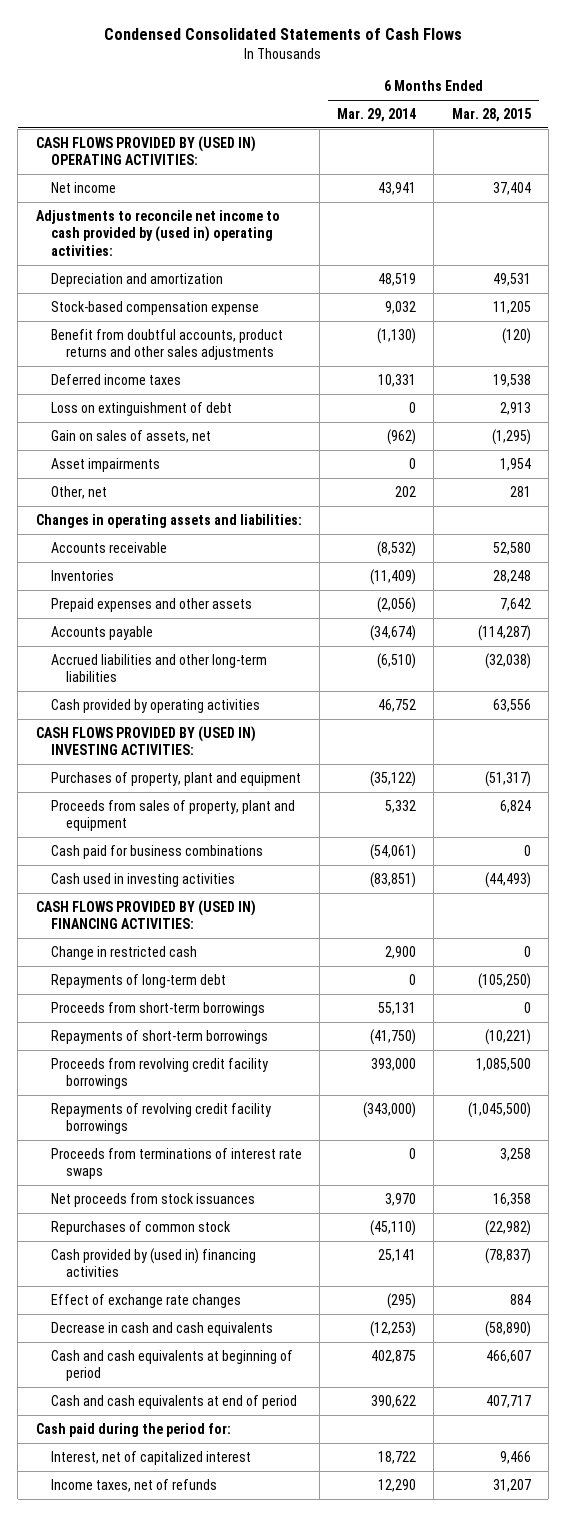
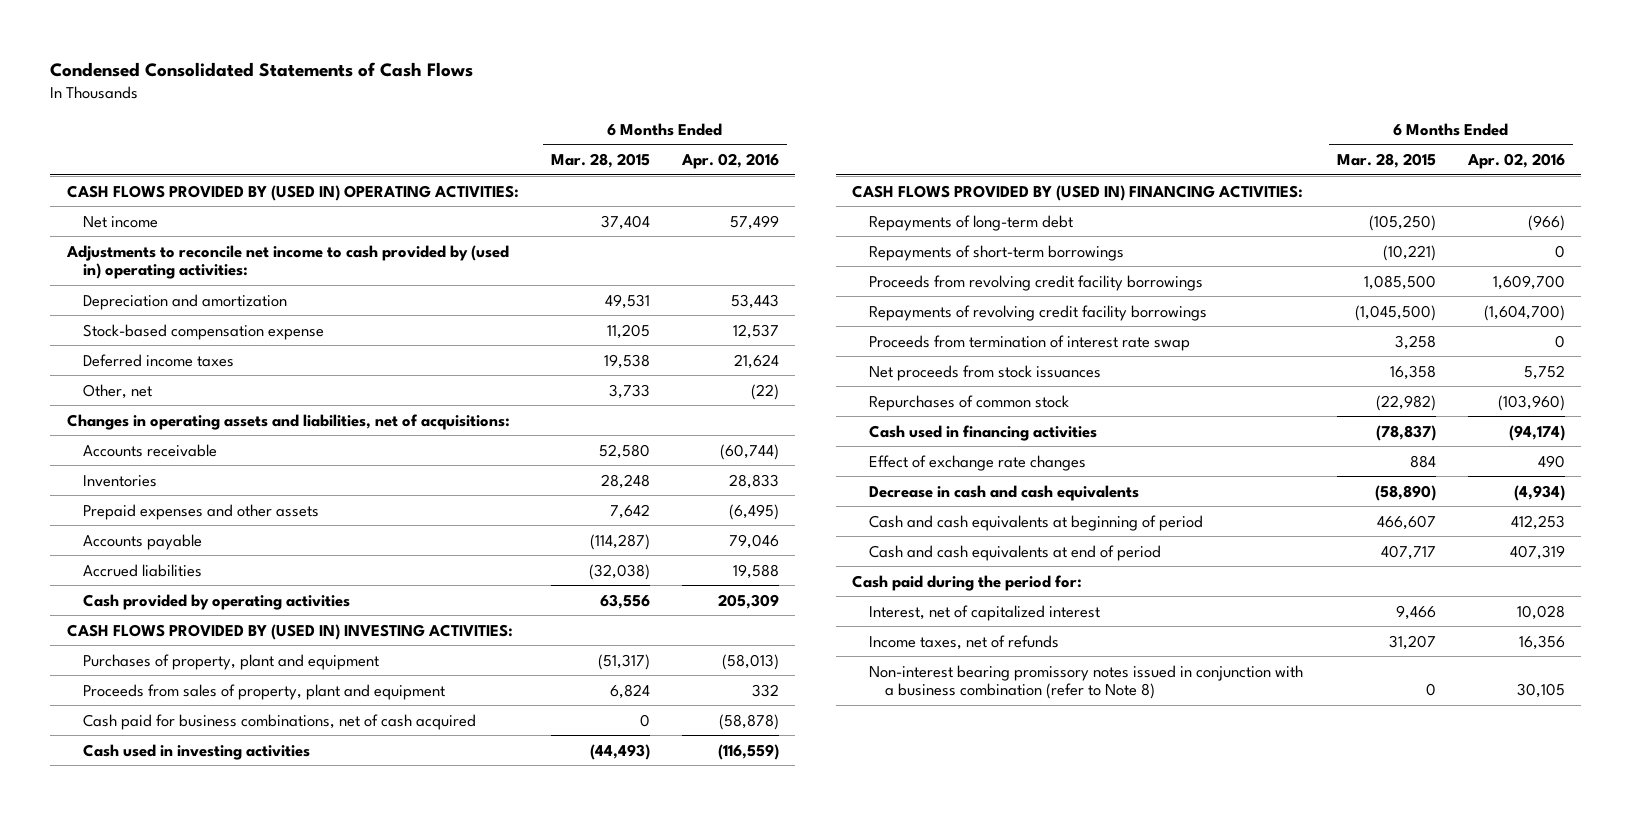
[337,107,417,122] Mar. 29, 2014 -> none
none -> [681,153,780,170] Apr. 02, 2016
[50,328,283,361] Benefit from doubtful accounts, product returns and other sales adjustments -> none
[50,401,232,416] Loss on extinguishment of debt -> none
[50,429,211,443] Gain on sales of assets, net -> none
[50,457,160,472] Asset impairments -> none
[509,485,531,497] 281 -> [608,383,650,399] 3,733
[35,513,302,528] Changes in operating assets and liabilities: -> [66,413,510,430] Changes in operating assets and liabilities, net of acquisitions:
[50,653,267,683] Accrued liabilities and other long-term liabilities -> [82,563,202,577] Accrued liabilities
[50,844,263,859] Cash paid for business combinations -> [82,713,476,730] Cash paid for business combinations, net of cash acquired
[50,945,197,960] Change in restricted cash -> none
[50,1001,265,1016] Proceeds from short-term borrowings -> none
[50,1147,302,1180] Proceeds from terminations of interest rate swaps -> [868,334,1190,351] Proceeds from termination of interest rate swap
[50,1247,256,1278] Cash provided by (used in) financing activities -> [868,424,1097,441] Cash used in financing activities
none -> [868,664,1303,700] Non-interest bearing promissory notes issued in conjunction with a business combination (refer to Note 8)

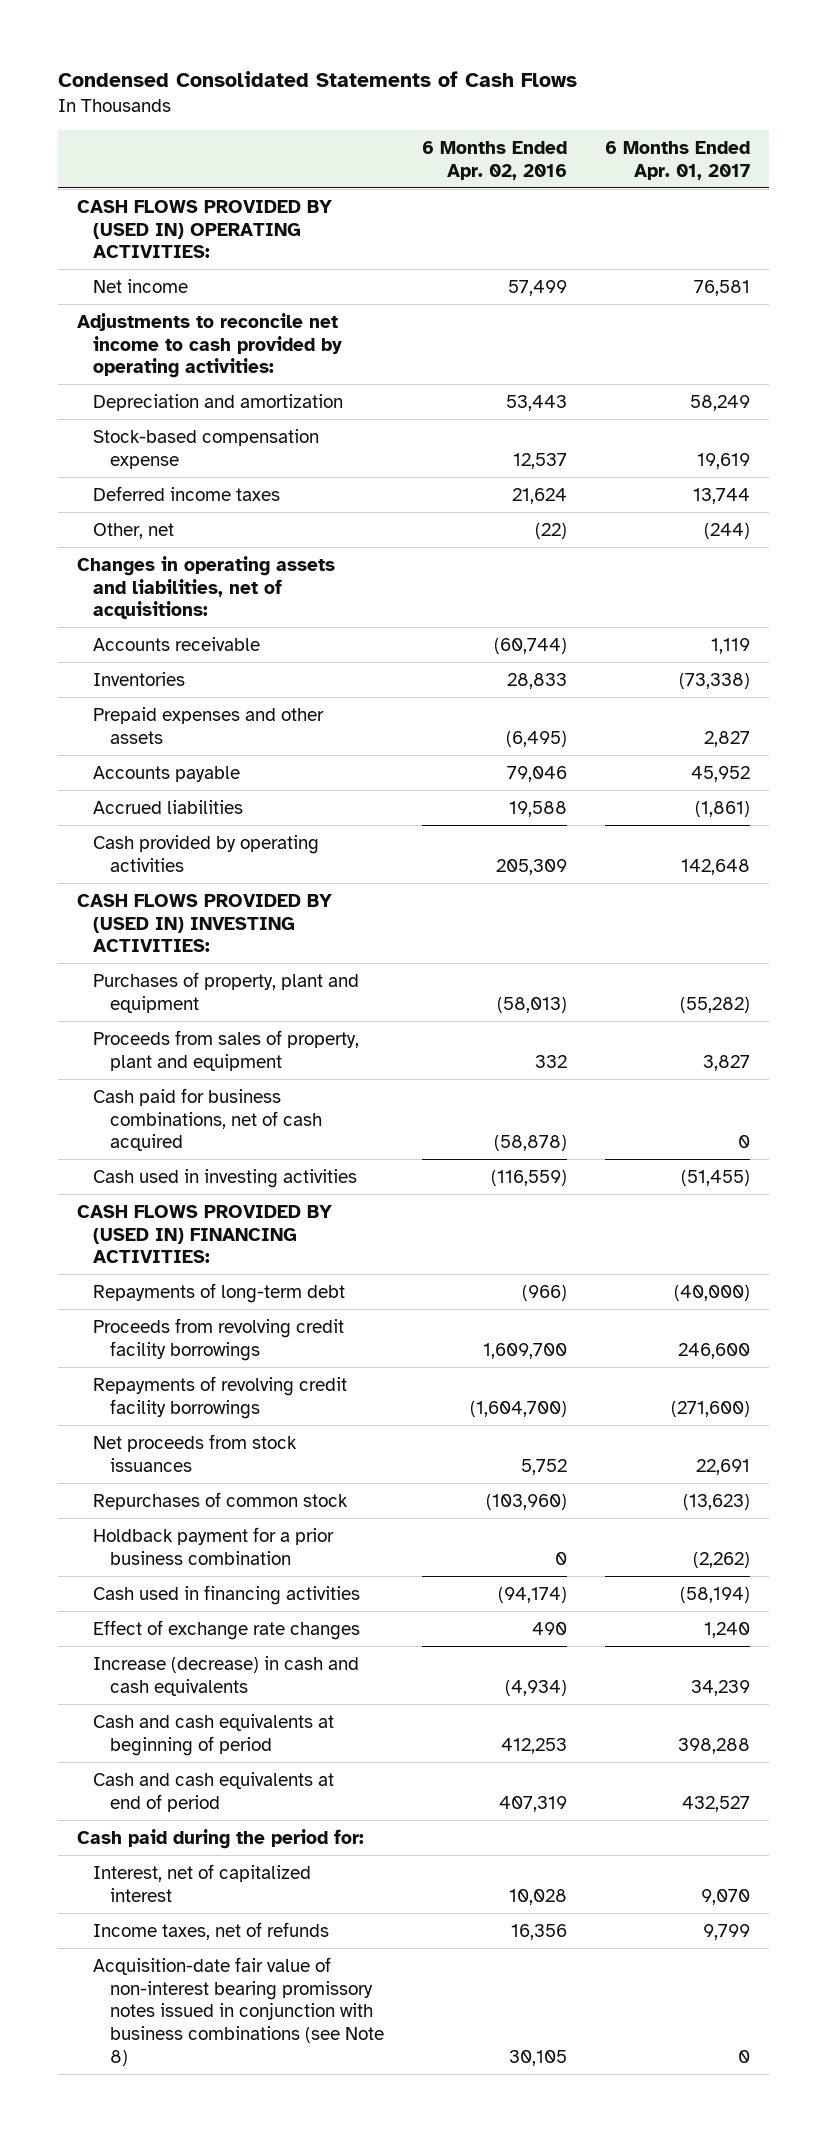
[550,153,650,169] Mar. 28, 2015 -> none
none -> [604,140,750,180] 6 Months Ended Apr. 01, 2017
[65,244,509,280] Adjustments to reconcile net income to cash provided by (used in) operating activities: -> [77,312,343,379] Adjustments to reconcile net income to cash provided by operating activities:
[868,244,1124,261] Repayments of short-term borrowings -> none
[868,334,1190,351] Proceeds from termination of interest rate swap -> none
none -> [93,1526,335,1565] Holdback payment for a prior business combination
[868,484,1139,501] Decrease in cash and cash equivalents -> [93,1655,360,1696] Increase (decrease) in cash and cash equivalents
[868,664,1303,700] Non-interest bearing promissory notes issued in conjunction with a business combination (refer to Note 8) -> [93,1956,384,2066] Acquisition-date fair value of non-interest bearing promissory notes issued in conjunction with business combinations (see Note 8)

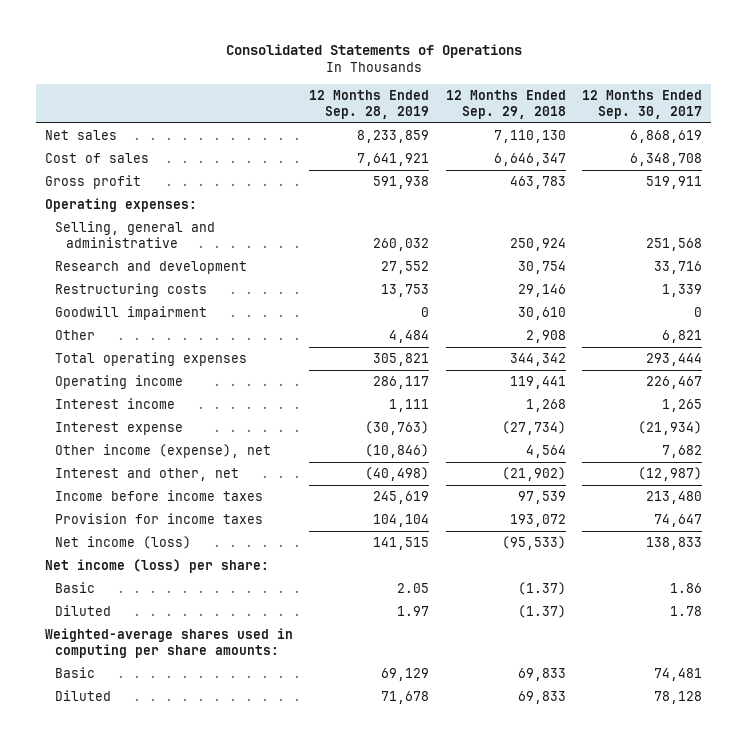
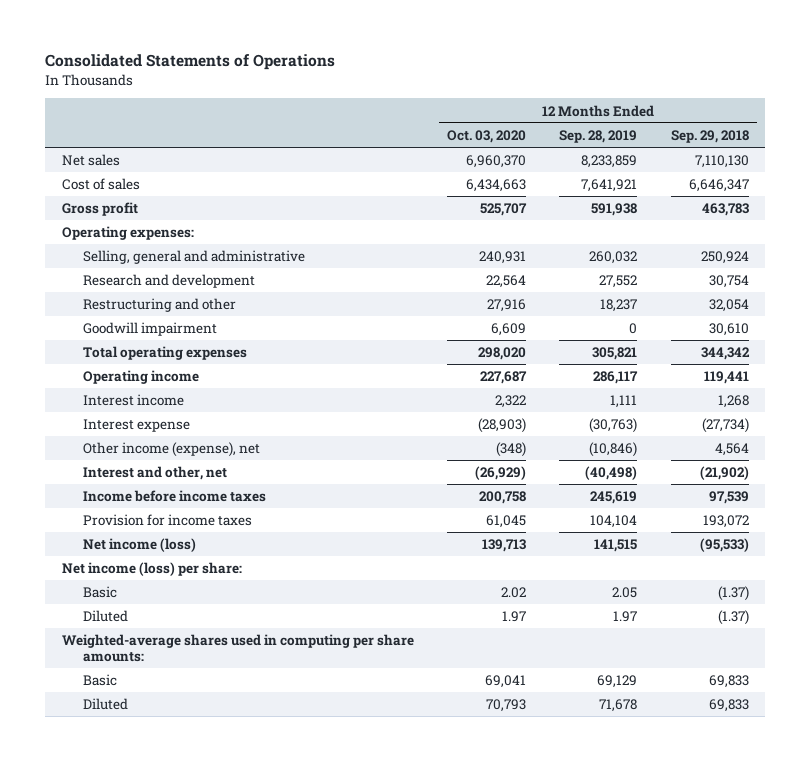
[582,90,703,119] 12 Months Ended Sep. 30, 2017 -> none
none -> [447,129,527,143] Oct. 03, 2020
[55,283,208,298] Restructuring costs -> none
none -> [83,298,237,313] Restructuring and other
[55,330,96,341] Other -> none

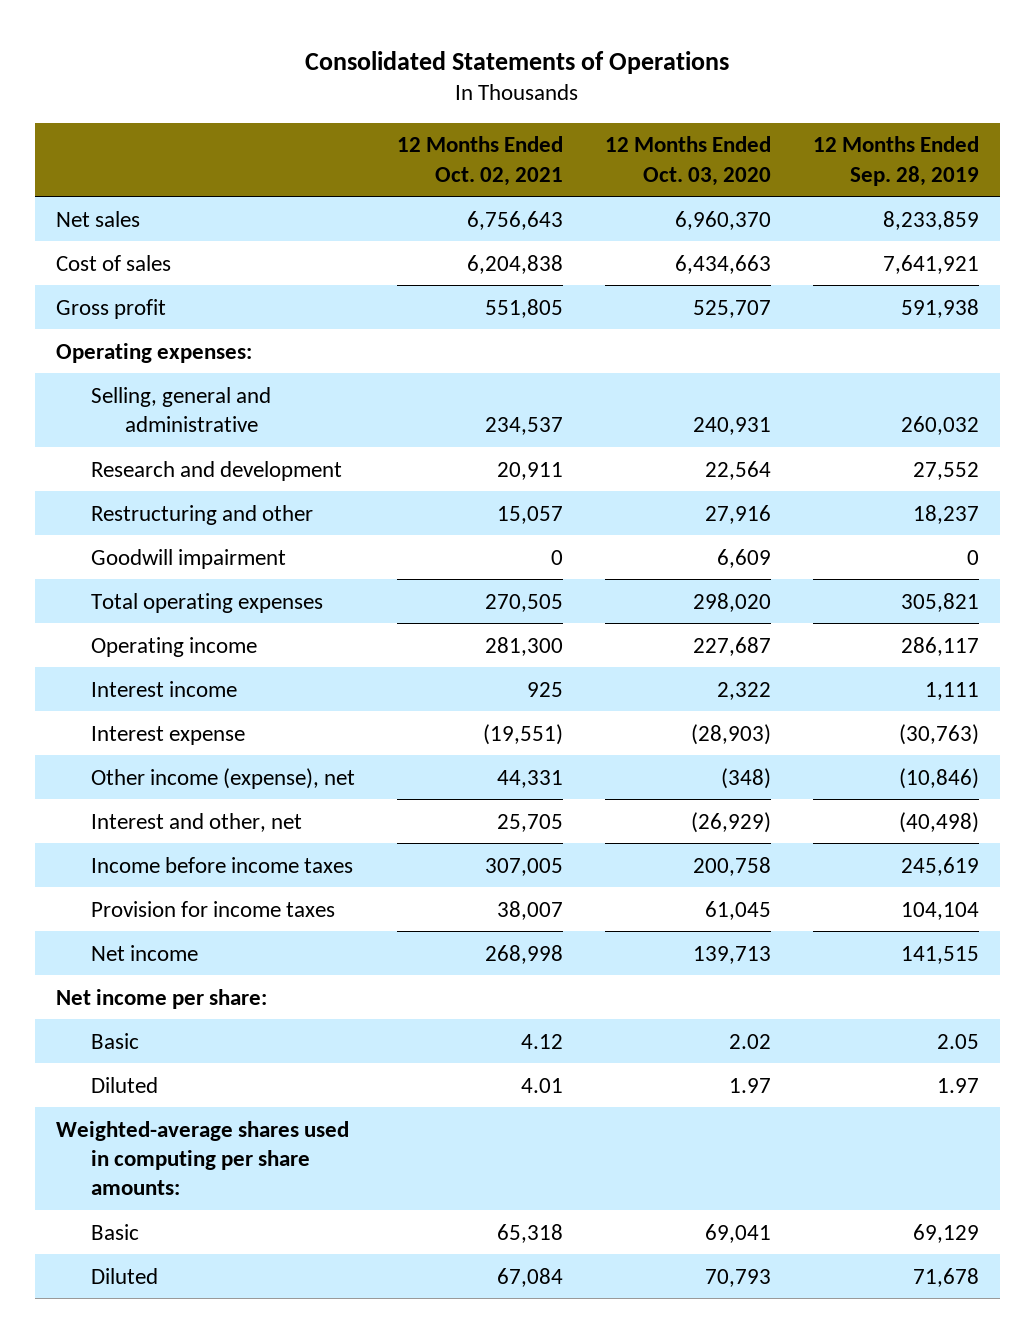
[670,129,749,143] Sep. 29, 2018 -> none
none -> [396,136,563,186] 12 Months Ended Oct. 02, 2021
[83,538,197,553] Net income (loss) -> [90,944,198,961] Net income
[61,562,242,577] Net income (loss) per share: -> [56,988,268,1009] Net income per share:

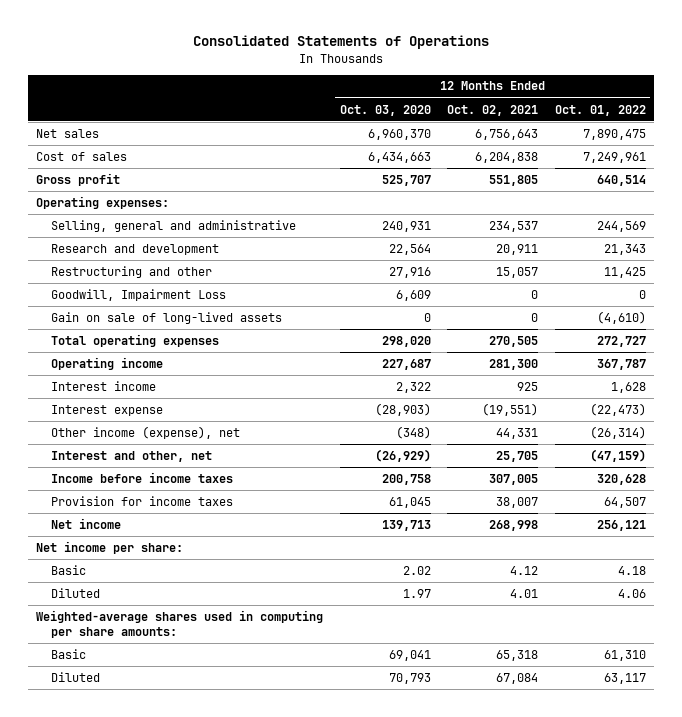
[812,136,979,186] 12 Months Ended Sep. 28, 2019 -> none
none -> [554,104,646,116] Oct. 01, 2022
[90,548,286,569] Goodwill impairment -> [51,288,227,301] Goodwill, Impairment Loss
none -> [51,311,283,324] Gain on sale of long-lived assets

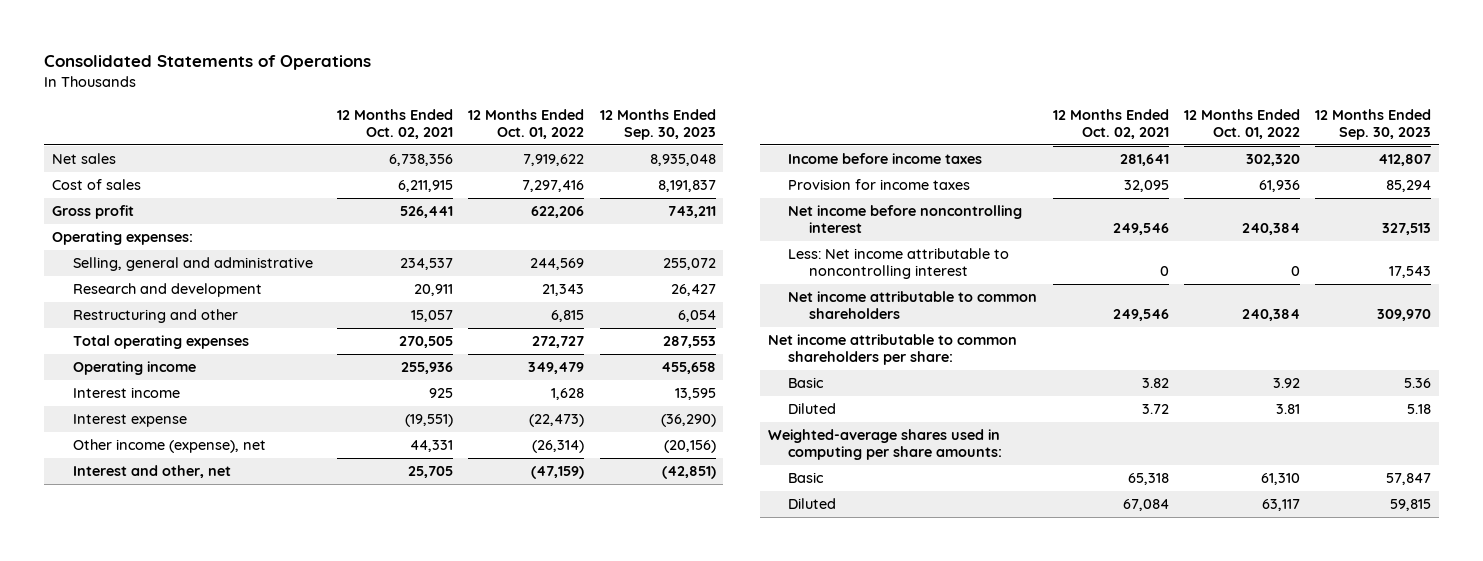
[339,104,431,116] Oct. 03, 2020 -> none
none -> [599,108,716,140] 12 Months Ended Sep. 30, 2023
[475,128,539,140] 6,756,643 -> [389,154,454,167] 6,738,356
[582,128,646,140] 7,890,475 -> [523,154,585,167] 7,919,622
[475,151,539,163] 6,204,838 -> [398,180,454,193] 6,211,915
[582,151,646,163] 7,249,961 -> [522,180,585,193] 7,297,416
[489,174,539,186] 551,805 -> [400,206,454,219] 526,441
[596,174,646,186] 640,514 -> [531,206,585,219] 622,206
[51,288,227,301] Goodwill, Impairment Loss -> none
[51,311,283,324] Gain on sale of long-lived assets -> none
[603,266,646,278] 11,425 -> [551,310,585,323] 6,815
[489,358,539,370] 281,300 -> [401,362,454,375] 255,936
[596,358,646,370] 367,787 -> [528,362,585,375] 349,479
[489,473,539,485] 307,005 -> [1119,154,1169,167] 281,641
[596,473,646,485] 320,628 -> [1246,154,1301,167] 302,320
[496,496,539,508] 38,007 -> [1123,180,1169,193] 32,095
[603,496,646,508] 64,507 -> [1259,180,1301,193] 61,936
none -> [788,205,1023,234] Net income before noncontrolling interest
none -> [788,248,1010,280] Less: Net income attributable to noncontrolling interest
[51,517,122,529] Net income -> [788,291,1038,320] Net income attributable to common shareholders
[489,519,539,531] 268,998 -> [1112,309,1169,322] 249,546
[596,519,646,531] 256,121 -> [1242,309,1301,322] 240,384
[35,540,183,554] Net income per share: -> [767,334,1017,366] Net income attributable to common shareholders per share:
[510,565,539,575] 4.12 -> [1141,378,1169,389] 3.82
[617,565,646,575] 4.18 -> [1273,378,1301,389] 3.92
[510,588,539,598] 4.01 -> [1141,404,1169,415] 3.72
[617,588,646,598] 4.06 -> [1276,404,1301,415] 3.81

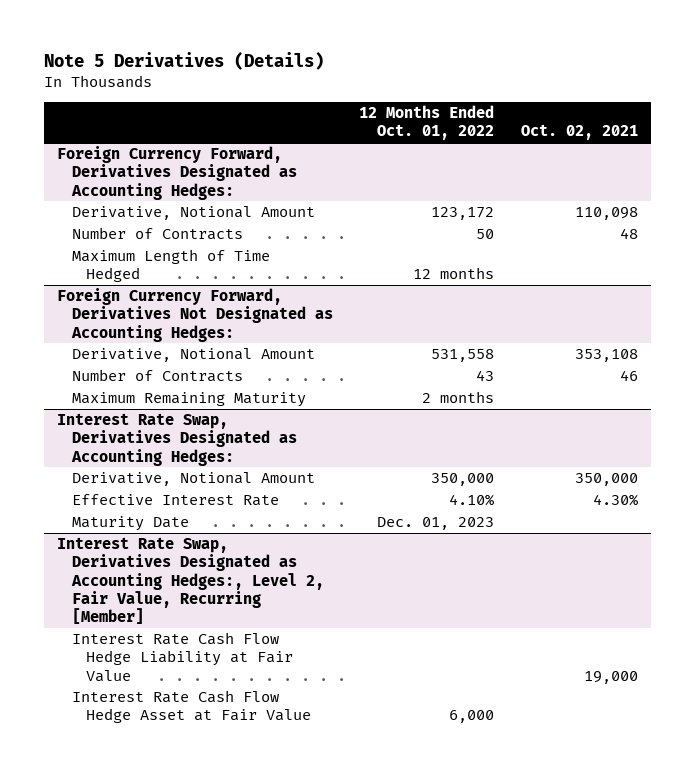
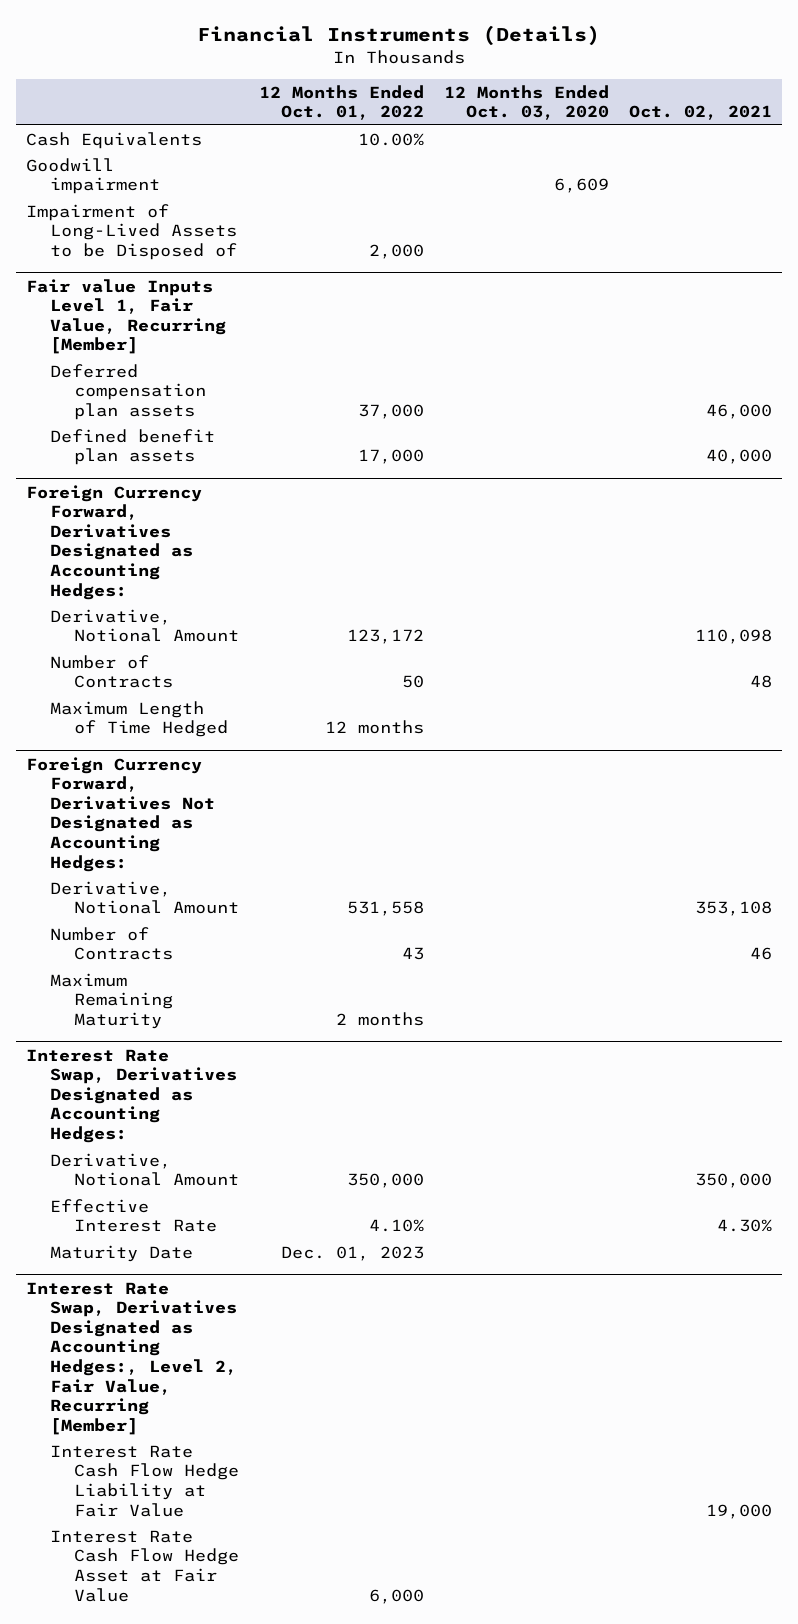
[43,51,324,70] Note 5 Derivatives (Details) -> [197,25,601,47] Financial Instruments (Details)
none -> [443,84,609,121] 12 Months Ended Oct. 03, 2020
none -> [26,131,203,149] Cash Equivalents
none -> [26,157,160,195] Goodwill impairment
none -> [26,203,237,260] Impairment of Long-Lived Assets to be Disposed of
none -> [26,278,226,355] Fair value Inputs Level 1, Fair Value, Recurring [Member]
none -> [49,363,206,420] Deferred compensation plan assets
none -> [49,428,215,466] Defined benefit plan assets

